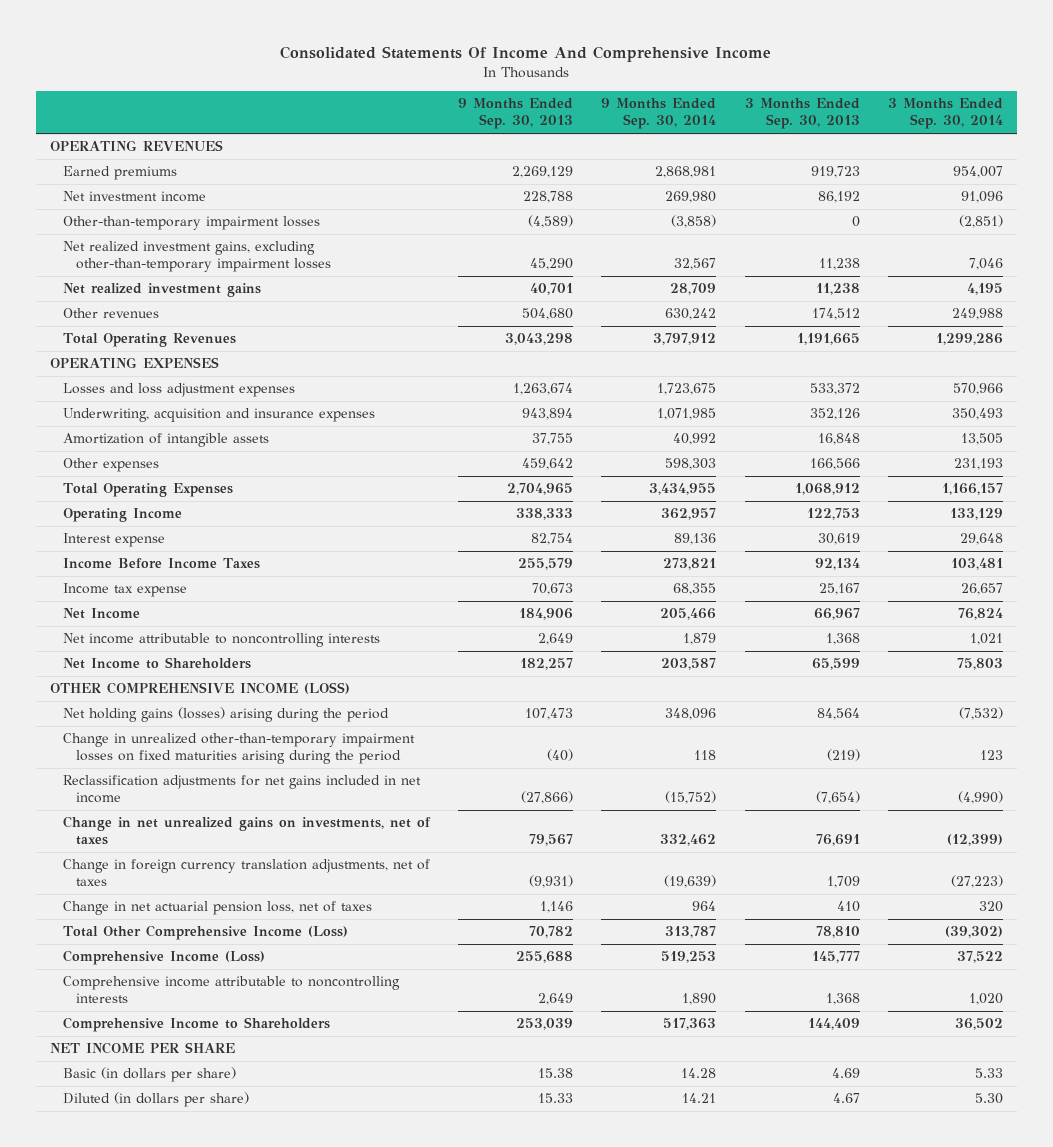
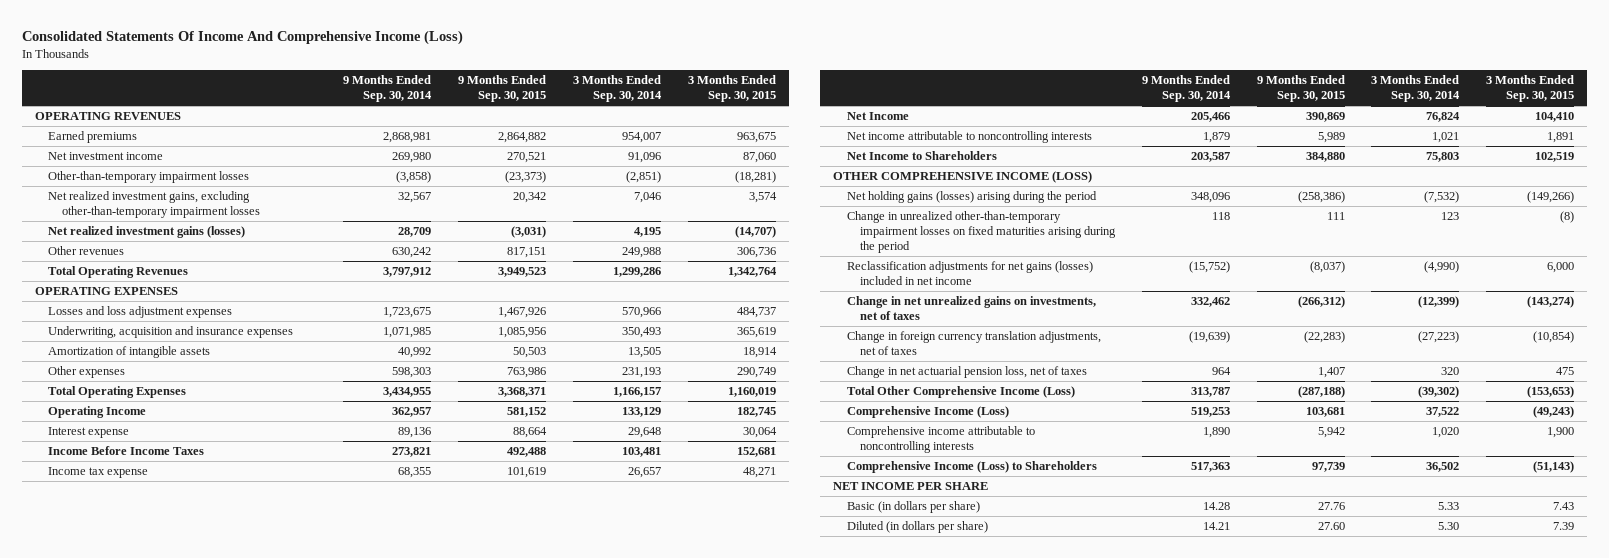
[280,45,772,62] Consolidated Statements Of Income And Comprehensive Income -> [21,30,463,46] Consolidated Statements Of Income And Comprehensive Income (Loss)
[458,98,574,130] 9 Months Ended Sep. 30, 2013 -> none
[744,98,860,130] 3 Months Ended Sep. 30, 2013 -> none
none -> [458,75,547,103] 9 Months Ended Sep. 30, 2015
none -> [687,75,776,103] 3 Months Ended Sep. 30, 2015
[63,283,262,298] Net realized investment gains -> [48,226,246,239] Net realized investment gains (losses)
[63,775,422,804] Reclassification adjustments for net gains included in net income -> [846,261,1093,285] Reclassification adjustments for net gains (losses) included in net income
[63,1017,331,1033] Comprehensive Income to Shareholders -> [846,461,1097,474] Comprehensive Income (Loss) to Shareholders

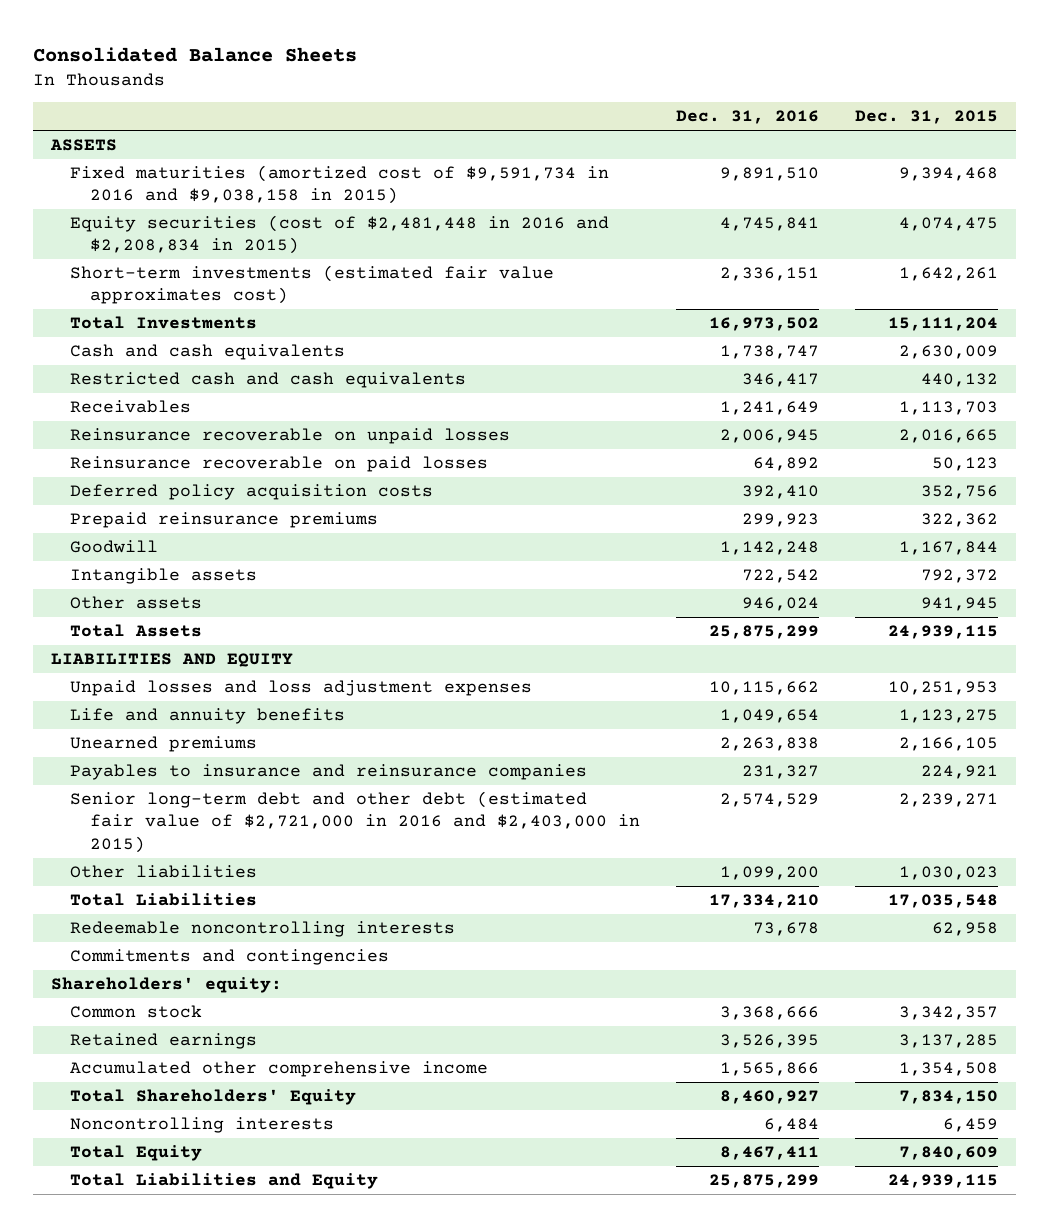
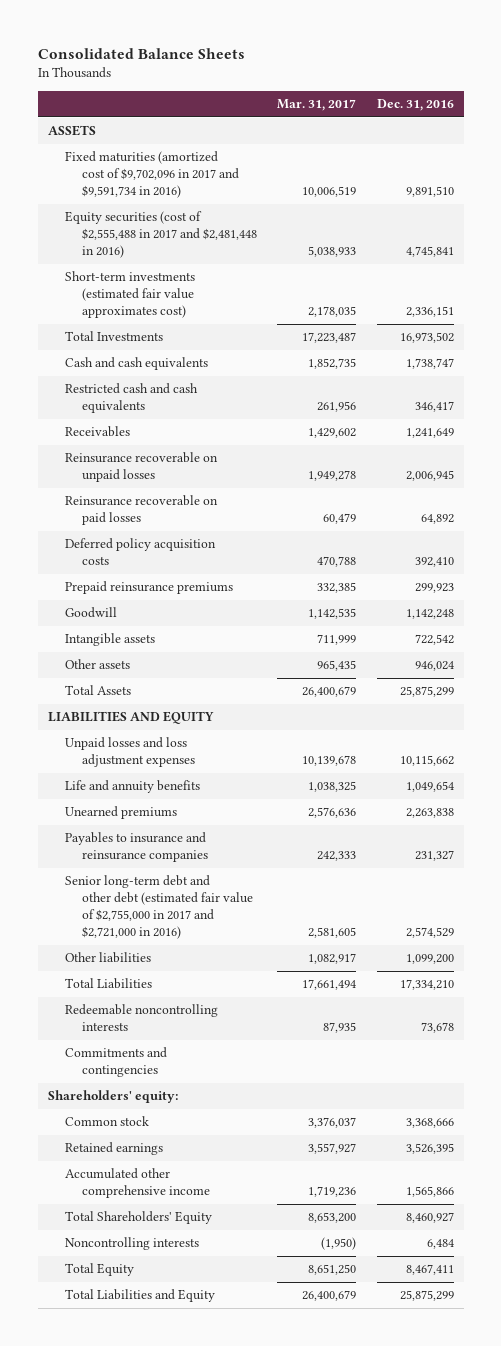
[854,110,998,125] Dec. 31, 2015 -> none
none -> [277,99,357,112] Mar. 31, 2017
[70,164,610,205] Fixed maturities (amortized cost of $9,591,734 in 2016 and $9,038,158 in 2015) -> [65,151,240,199] Fixed maturities (amortized cost of $9,702,096 in 2017 and $9,591,734 in 2016)
[70,214,610,255] Equity securities (cost of $2,481,448 in 2016 and $2,208,834 in 2015) -> [65,211,258,259] Equity securities (cost of $2,555,488 in 2017 and $2,481,448 in 2016)
[70,790,640,853] Senior long-term debt and other debt (estimated fair value of $2,721,000 in 2016 and $2,403,000 in 2015) -> [65,875,254,940] Senior long-term debt and other debt (estimated fair value of $2,755,000 in 2017 and $2,721,000 in 2016)

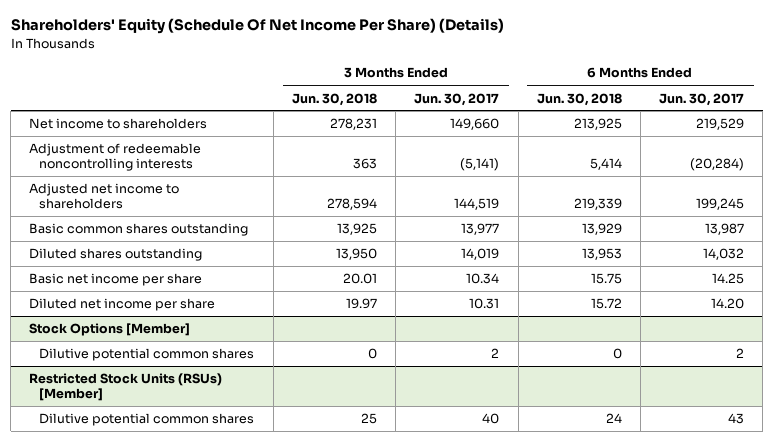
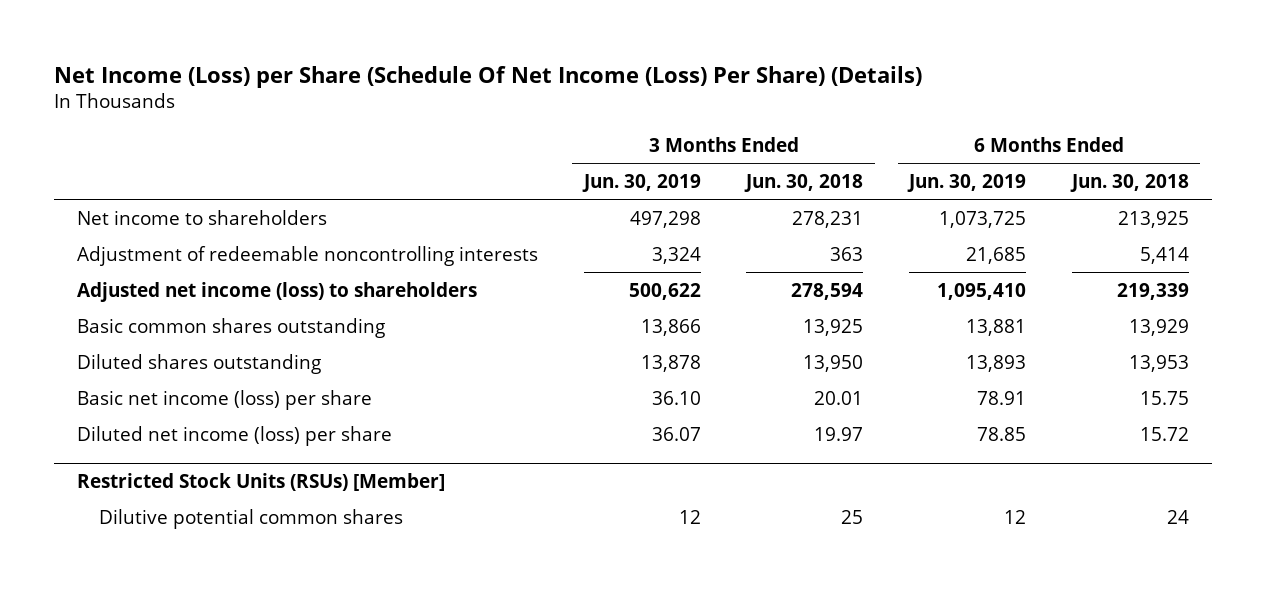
[10,18,504,35] Shareholders' Equity (Schedule Of Net Income Per Share) (Details) -> [53,66,922,89] Net Income (Loss) per Share (Schedule Of Net Income (Loss) Per Share) (Details)
[414,92,500,106] Jun. 30, 2017 -> none
[659,92,745,106] Jun. 30, 2017 -> none
none -> [581,173,701,192] Jun. 30, 2019
none -> [907,173,1027,192] Jun. 30, 2019
[29,183,180,210] Adjusted net income to shareholders -> [76,281,477,302] Adjusted net income (loss) to shareholders
[29,323,191,337] Stock Options [Member] -> none
[39,348,255,362] Dilutive potential common shares -> none
[29,273,203,287] Basic net income per share -> [76,389,372,410] Basic net income (loss) per share
[29,298,216,312] Diluted net income per share -> [76,425,392,446] Diluted net income (loss) per share

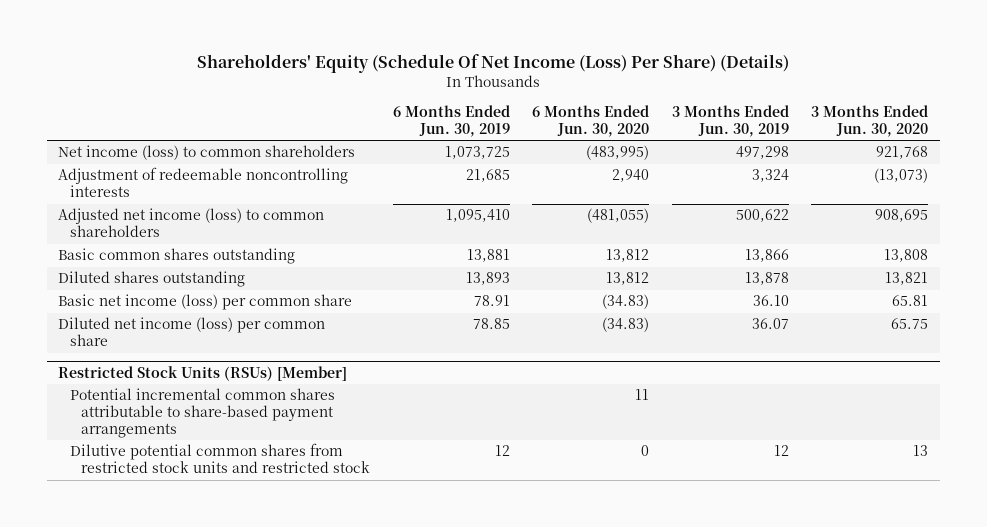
[53,66,922,89] Net Income (Loss) per Share (Schedule Of Net Income (Loss) Per Share) (Details) -> [197,54,790,74] Shareholders' Equity (Schedule Of Net Income (Loss) Per Share) (Details)
[744,173,864,192] Jun. 30, 2018 -> none
[1070,173,1190,192] Jun. 30, 2018 -> none
none -> [532,105,650,138] 6 Months Ended Jun. 30, 2020
none -> [811,105,929,138] 3 Months Ended Jun. 30, 2020
[76,209,327,225] Net income to shareholders -> [58,145,356,161] Net income (loss) to common shareholders
[76,281,477,302] Adjusted net income (loss) to shareholders -> [58,208,325,238] Adjusted net income (loss) to common shareholders
[76,389,372,410] Basic net income (loss) per share -> [58,294,353,311] Basic net income (loss) per common share
[76,425,392,446] Diluted net income (loss) per share -> [58,317,326,347] Diluted net income (loss) per common share
none -> [69,388,335,439] Potential incremental common shares attributable to share-based payment arrangements
[98,508,403,529] Dilutive potential common shares -> [69,443,371,474] Dilutive potential common shares from restricted stock units and restricted stock

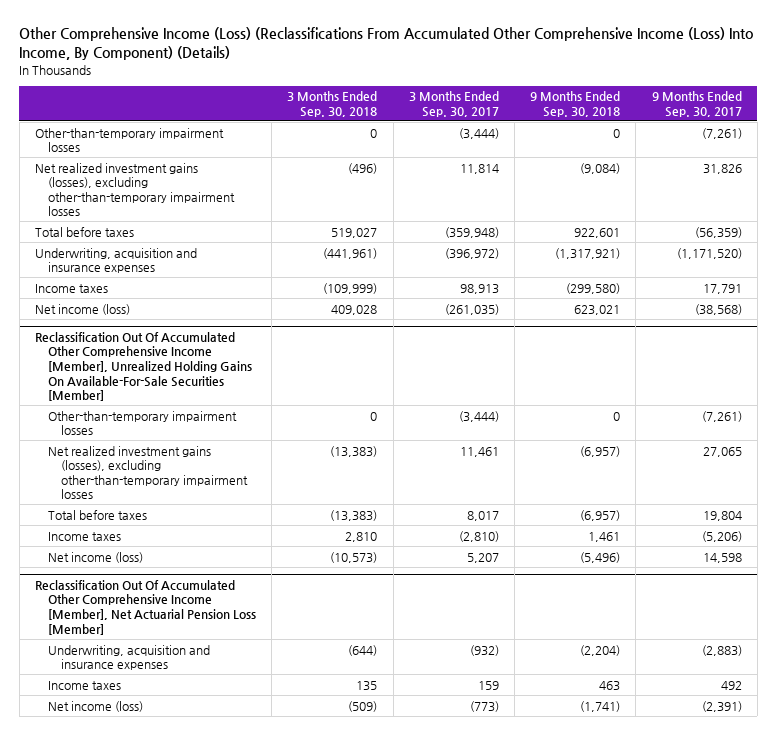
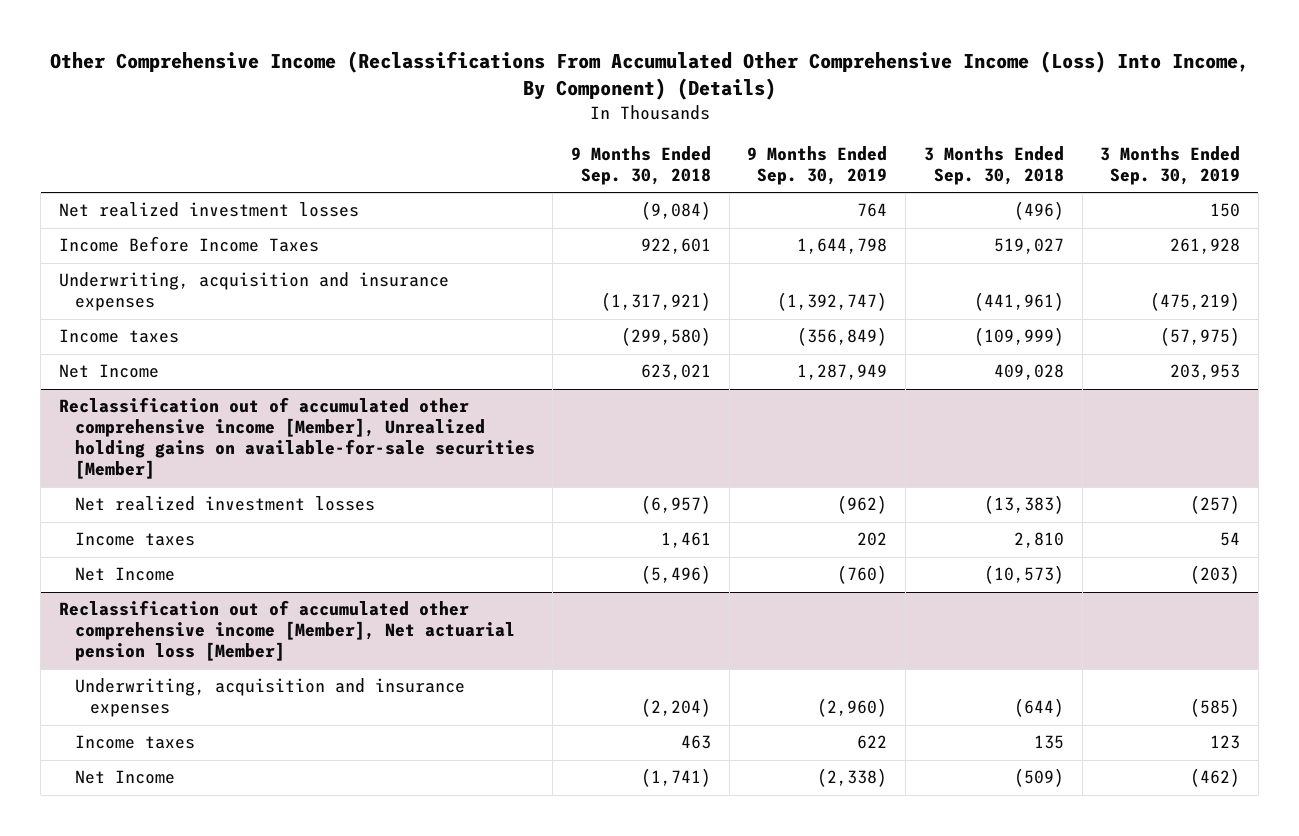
[19,27,754,61] Other Comprehensive Income (Loss) (Reclassifications From Accumulated Other Comprehensive Income (Loss) Into Income, By Component) (Details) -> [49,51,1249,101] Other Comprehensive Income (Reclassifications From Accumulated Other Comprehensive Income (Loss) Into Income, By Component) (Details)
[408,91,499,117] 3 Months Ended Sep. 30, 2017 -> none
[651,91,742,117] 9 Months Ended Sep. 30, 2017 -> none
none -> [747,146,888,186] 9 Months Ended Sep. 30, 2019
none -> [1100,146,1241,186] 3 Months Ended Sep. 30, 2019
[34,127,224,153] Other-than-temporary impairment losses -> none
[34,162,235,217] Net realized investment gains (losses), excluding other-than-temporary impairment losses -> [59,202,360,218] Net realized investment losses
[34,226,134,237] Total before taxes -> [59,236,320,253] Income Before Income Taxes
[47,410,237,436] Other-than-temporary impairment losses -> none
[47,509,147,520] Total before taxes -> none
[34,303,130,315] Net income (loss) -> [59,364,160,379] Net Income
[34,331,252,402] Reclassification Out Of Accumulated Other Comprehensive Income [Member], Unrealized Holding Gains On Available-For-Sale Securities [Member] -> [59,397,535,480] Reclassification out of accumulated other comprehensive income [Member], Unrealized holding gains on available-for-sale securities [Member]
[47,445,248,500] Net realized investment gains (losses), excluding other-than-temporary impairment losses -> [74,496,375,512] Net realized investment losses
[47,551,143,563] Net income (loss) -> [74,567,175,582] Net Income
[34,579,256,635] Reclassification Out Of Accumulated Other Comprehensive Income [Member], Net Actuarial Pension Loss [Member] -> [59,600,515,662] Reclassification out of accumulated other comprehensive income [Member], Net actuarial pension loss [Member]
[47,700,143,712] Net income (loss) -> [74,770,175,785] Net Income

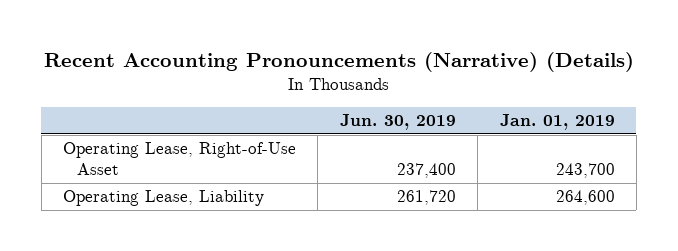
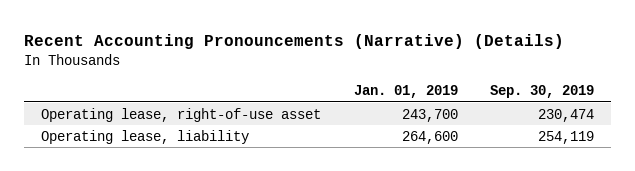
[339,114,456,131] Jun. 30, 2019 -> none
none -> [490,85,595,99] Sep. 30, 2019
[63,142,297,175] Operating Lease, Right-of-Use Asset -> [40,107,321,122] Operating lease, right-of-use asset
[63,190,265,207] Operating Lease, Liability -> [40,129,249,144] Operating lease, liability

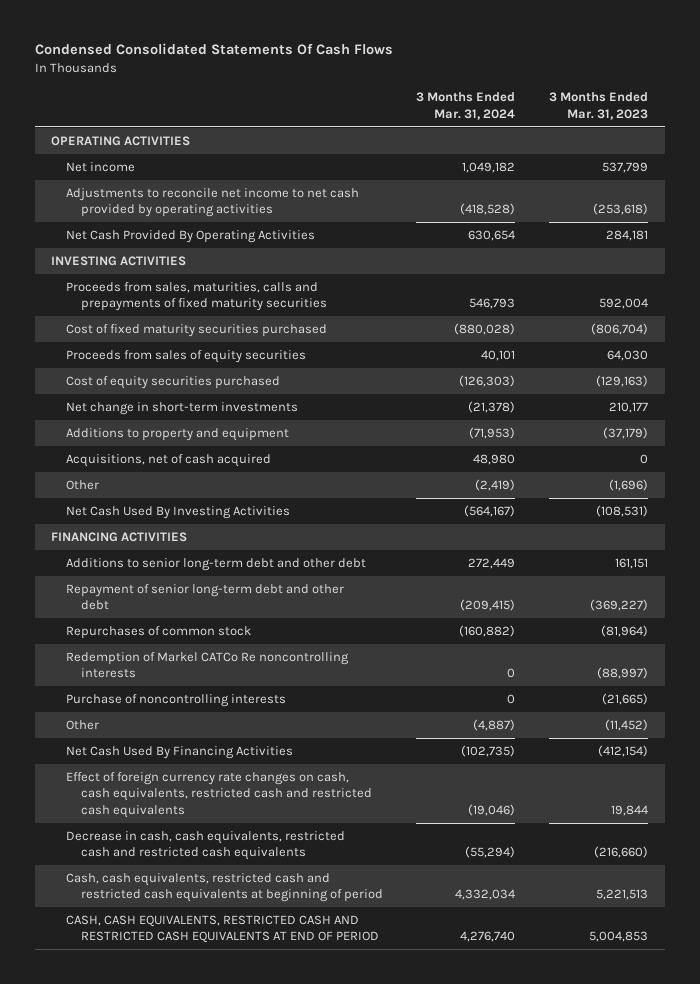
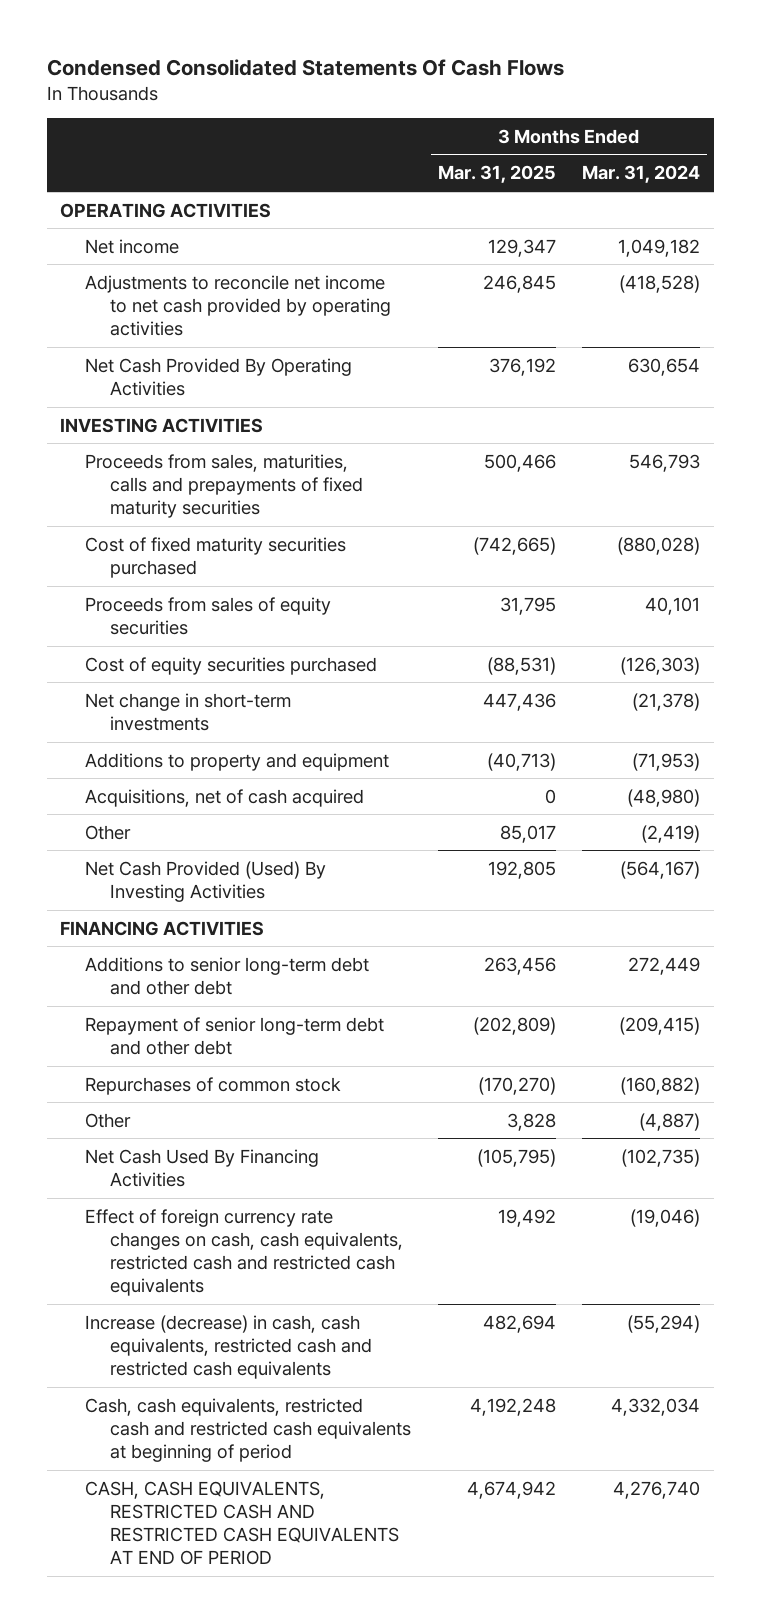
[549,92,649,120] 3 Months Ended Mar. 31, 2023 -> none
none -> [437,165,556,184] Mar. 31, 2025
[473,453,516,465] 48,980 -> [627,788,701,807] (48,980)
[66,505,291,519] Net Cash Used By Investing Activities -> [85,860,327,902] Net Cash Provided (Used) By Investing Activities
[66,651,350,679] Redemption of Markel CATCo Re noncontrolling interests -> none
[66,693,287,707] Purchase of noncontrolling interests -> none
[66,830,346,861] Decrease in cash, cash equivalents, restricted cash and restricted cash equivalents -> [85,1314,373,1379] Increase (decrease) in cash, cash equivalents, restricted cash and restricted cash equivalents

